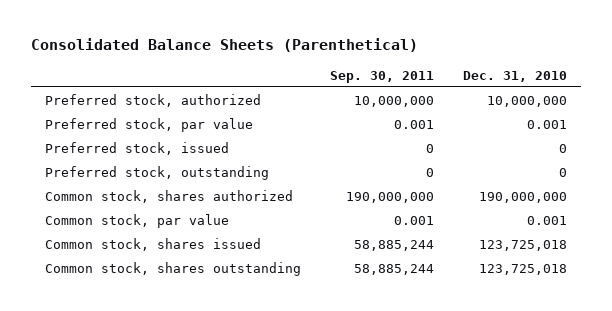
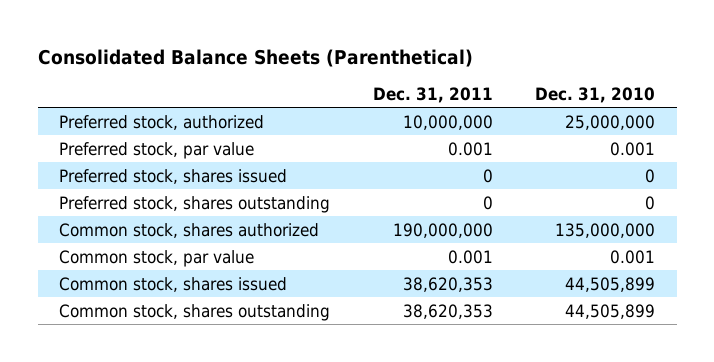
[330,70,435,83] Sep. 30, 2011 -> none
none -> [372,86,493,103] Dec. 31, 2011
[486,95,567,107] 10,000,000 -> [565,114,656,130] 25,000,000
[45,141,230,155] Preferred stock, issued -> [59,168,288,184] Preferred stock, shares issued
[45,165,270,180] Preferred stock, outstanding -> [59,195,331,213] Preferred stock, shares outstanding
[478,191,567,203] 190,000,000 -> [555,222,656,238] 135,000,000
[478,239,567,251] 123,725,018 -> [565,276,656,292] 44,505,899
[478,263,567,275] 123,725,018 -> [565,303,656,319] 44,505,899

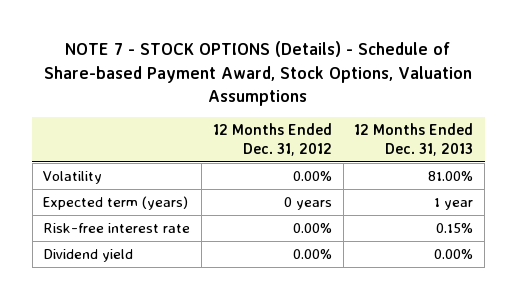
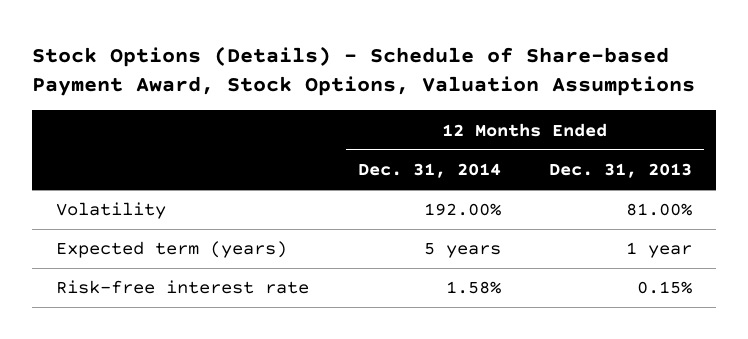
[44,41,473,106] NOTE 7 - STOCK OPTIONS (Details) - Schedule of Share-based Payment Award, Stock Options, Valuation Assumptions -> [32,45,696,97] Stock Options (Details) - Schedule of Share-based Payment Award, Stock Options, Valuation Assumptions
[212,122,332,156] 12 Months Ended Dec. 31, 2012 -> none
none -> [357,163,501,179] Dec. 31, 2014
[43,248,134,262] Dividend yield -> none

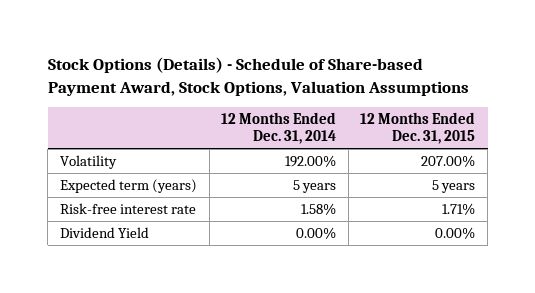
[549,163,693,179] Dec. 31, 2013 -> none
none -> [360,112,476,145] 12 Months Ended Dec. 31, 2015
none -> [59,226,149,238] Dividend Yield

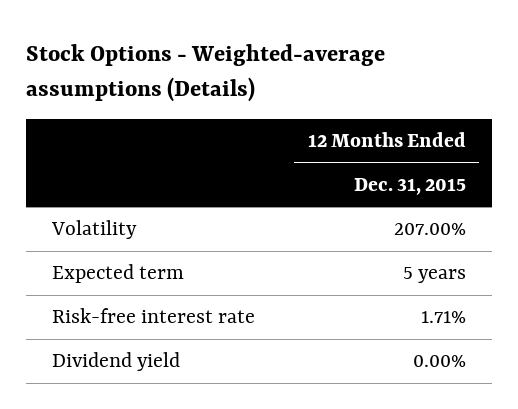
[47,57,469,96] Stock Options (Details) - Schedule of Share-based Payment Award, Stock Options, Valuation Assumptions -> [26,44,386,102] Stock Options - Weighted-average assumptions (Details)
[221,112,337,145] 12 Months Ended Dec. 31, 2014 -> none
[59,178,197,193] Expected term (years) -> [52,264,185,284] Expected term
[59,226,149,238] Dividend Yield -> [52,352,181,372] Dividend yield

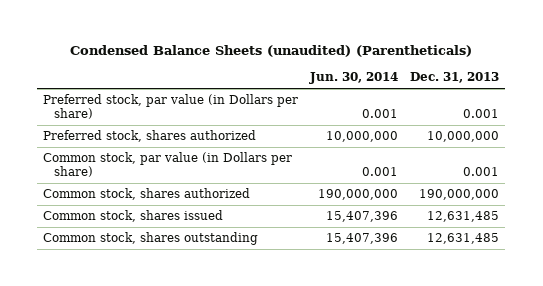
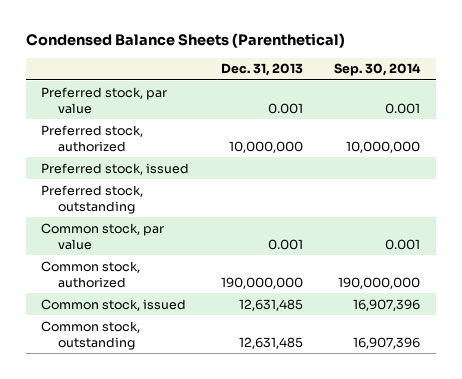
[70,44,473,57] Condensed Balance Sheets (unaudited) (Parentheticals) -> [25,33,345,49] Condensed Balance Sheets (Parenthetical)
[309,72,399,85] Jun. 30, 2014 -> none
none -> [334,63,422,77] Sep. 30, 2014
[43,94,299,120] Preferred stock, par value (in Dollars per share) -> [41,86,168,114] Preferred stock, par value
[43,130,257,143] Preferred stock, shares authorized -> [41,124,144,152] Preferred stock, authorized
none -> [41,162,190,175] Preferred stock, issued
none -> [41,184,144,214] Preferred stock, outstanding
[43,152,293,178] Common stock, par value (in Dollars per share) -> [41,222,165,250] Common stock, par value
[43,188,251,201] Common stock, shares authorized -> [41,260,141,288] Common stock, authorized
[43,210,224,223] Common stock, shares issued -> [41,298,187,311] Common stock, issued
[43,232,259,246] Common stock, shares outstanding -> [41,320,141,350] Common stock, outstanding

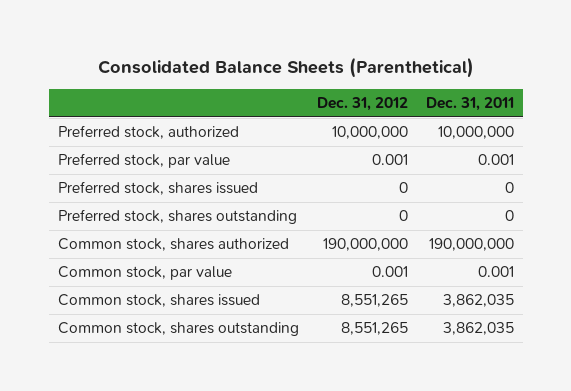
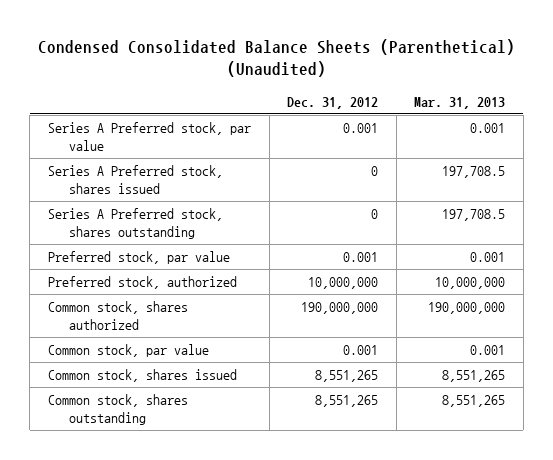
[97,57,474,79] Consolidated Balance Sheets (Parenthetical) -> [37,39,515,78] Condensed Consolidated Balance Sheets (Parenthetical) (Unaudited)
[425,97,514,112] Dec. 31, 2011 -> none
none -> [414,96,506,109] Mar. 31, 2013
none -> [48,122,252,152] Series A Preferred stock, par value
none -> [48,165,224,195] Series A Preferred stock, shares issued
none -> [48,208,224,240] Series A Preferred stock, shares outstanding
[57,181,258,196] Preferred stock, shares issued -> none
[57,209,297,225] Preferred stock, shares outstanding -> none
[57,125,239,140] Preferred stock, authorized -> [48,276,238,290] Preferred stock, authorized

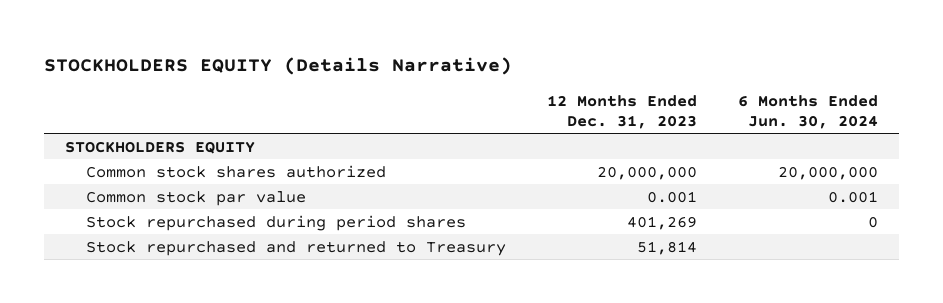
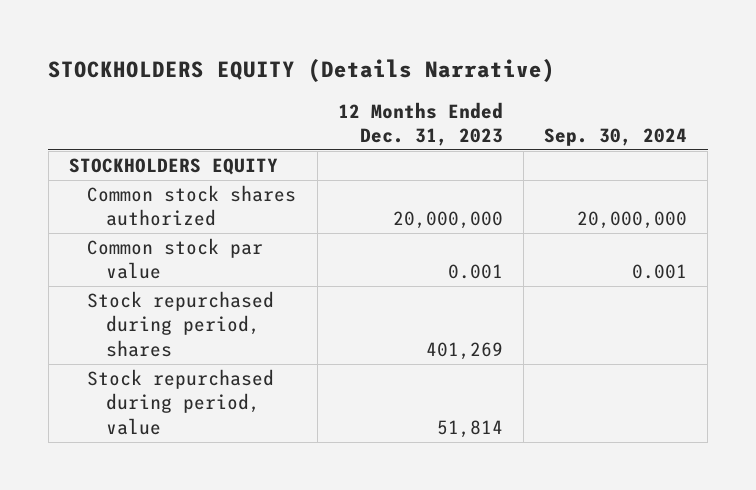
[738,94,879,129] 6 Months Ended Jun. 30, 2024 -> none
none -> [544,127,688,146] Sep. 30, 2024
[85,214,466,231] Stock repurchased during period shares -> [87,291,275,357] Stock repurchased during period, shares
[85,240,506,256] Stock repurchased and returned to Treasury -> [87,369,275,435] Stock repurchased during period, value

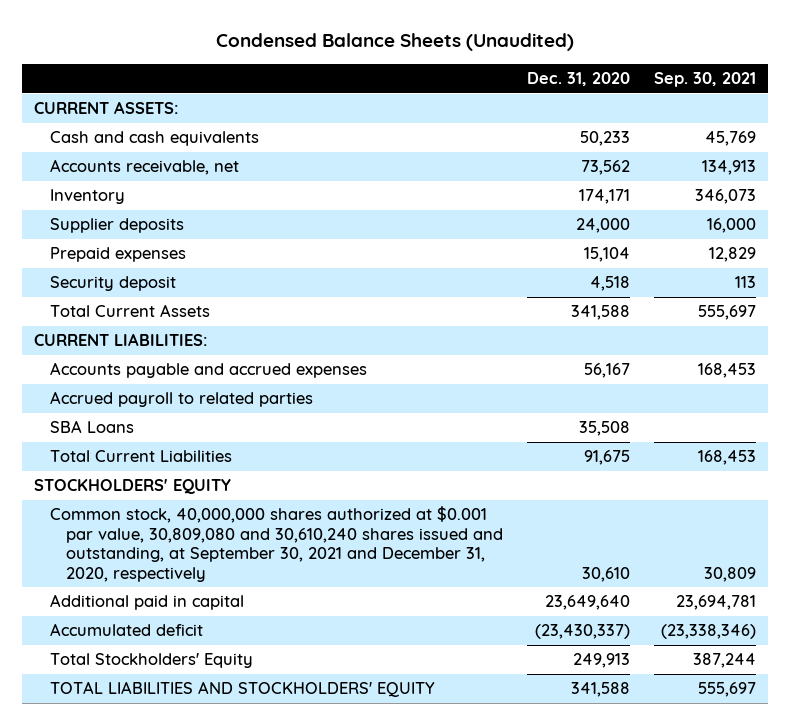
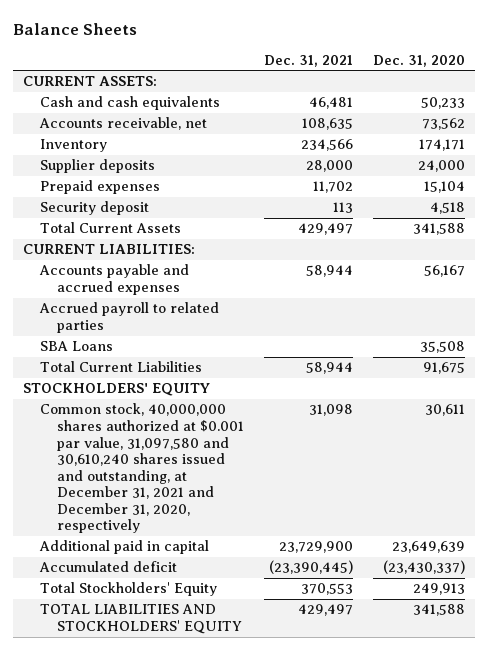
[215,33,574,52] Condensed Balance Sheets (Unaudited) -> [12,23,137,36] Balance Sheets
[654,72,757,88] Sep. 30, 2021 -> none
none -> [263,54,353,67] Dec. 31, 2021
[50,506,504,582] Common stock, 40,000,000 shares authorized at $0.001 par value, 30,809,080 and 30,610,240 shares issued and outstanding, at September 30, 2021 and December 31, 2020, respectively -> [39,403,244,534] Common stock, 40,000,000 shares authorized at $0.001 par value, 31,097,580 and 30,610,240 shares issued and outstanding, at December 31, 2021 and December 31, 2020, respectively
[582,566,631,582] 30,610 -> [424,404,465,417] 30,611
[545,595,631,611] 23,649,640 -> [391,541,465,554] 23,649,639

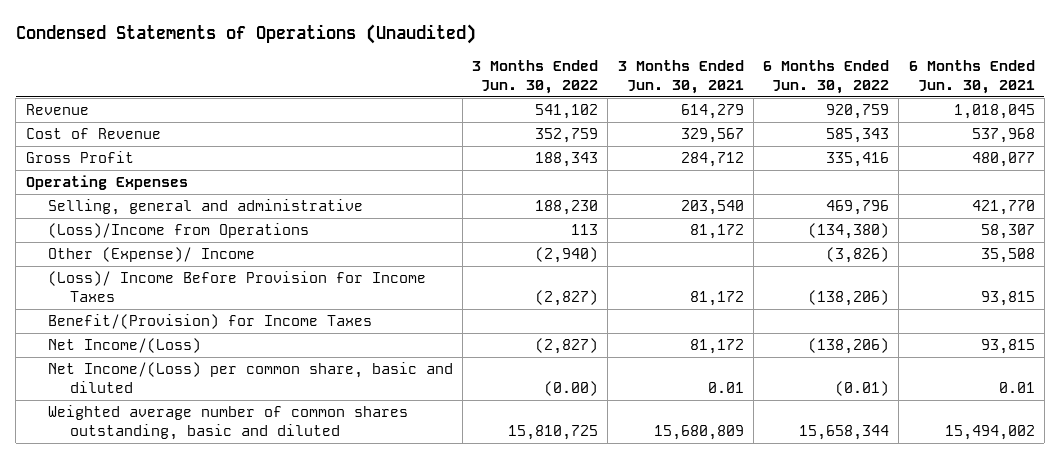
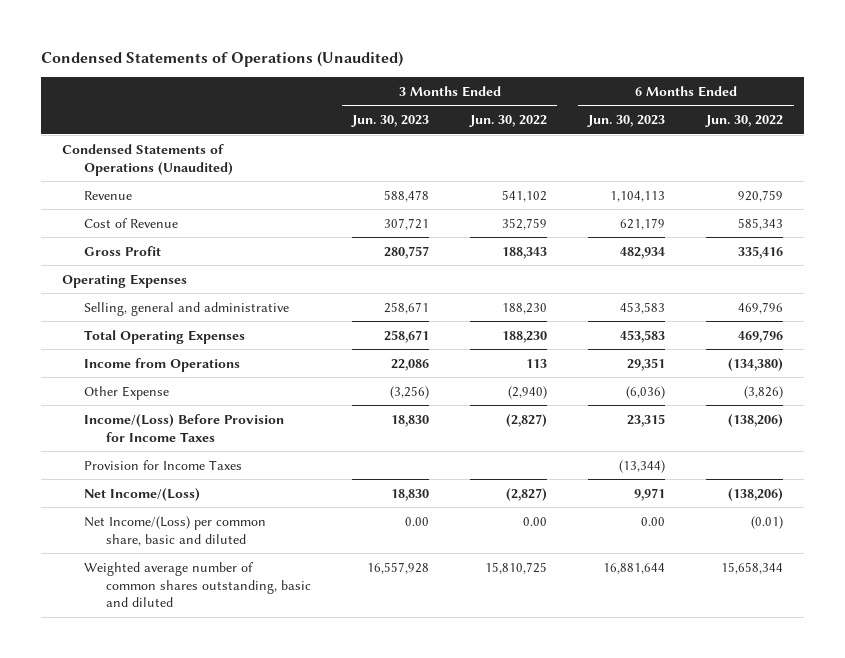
[617,59,744,94] 3 Months Ended Jun. 30, 2021 -> none
[908,59,1035,94] 6 Months Ended Jun. 30, 2021 -> none
none -> [351,115,430,128] Jun. 30, 2023
none -> [587,115,666,128] Jun. 30, 2023
none -> [61,143,233,176] Condensed Statements of Operations (Unaudited)
none -> [83,329,245,344] Total Operating Expenses
[47,222,309,238] (Loss)/Income from Operations -> [83,357,240,372] Income from Operations
[47,246,255,262] Other (Expense)/ Income -> [83,385,169,400] Other Expense
[47,270,426,303] (Loss)/ Income Before Provision for Income Taxes -> [83,413,284,442] Income/(Loss) Before Provision for Income Taxes
[47,313,372,329] Benefit/(Provision) for Income Taxes -> [83,459,242,470] Provision for Income Taxes
[544,381,599,397] (0.00) -> [523,516,548,526] 0.00

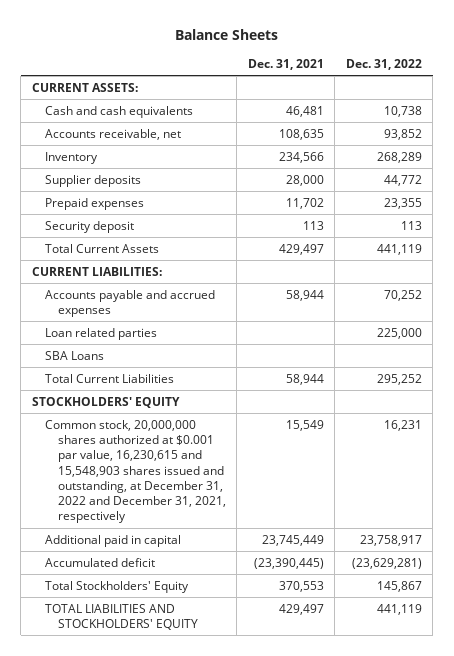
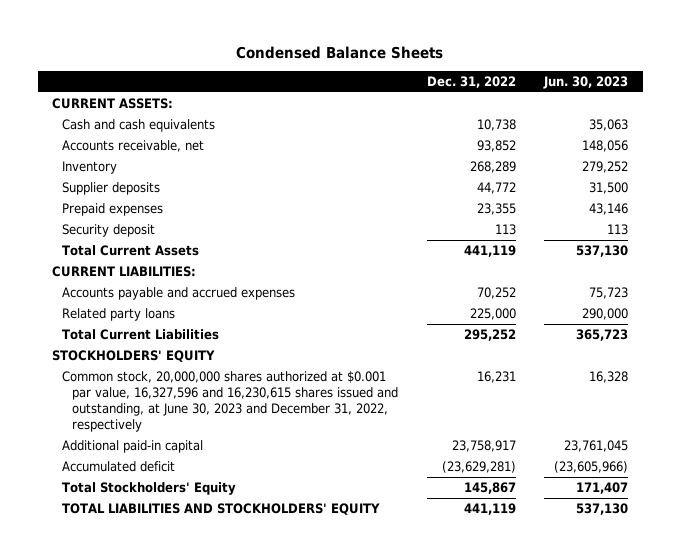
[174,28,278,40] Balance Sheets -> [236,46,444,60] Condensed Balance Sheets
[247,58,324,70] Dec. 31, 2021 -> none
none -> [543,76,629,90] Jun. 30, 2023
[44,350,104,360] SBA Loans -> none
[44,327,157,340] Loan related parties -> [62,308,176,322] Related party loans
[44,419,226,524] Common stock, 20,000,000 shares authorized at $0.001 par value, 16,230,615 and 15,548,903 shares issued and outstanding, at December 31, 2022 and December 31, 2021, respectively -> [62,371,399,433] Common stock, 20,000,000 shares authorized at $0.001 par value, 16,327,596 and 16,230,615 shares issued and outstanding, at June 30, 2023 and December 31, 2022, respectively
[44,534,181,547] Additional paid in capital -> [62,440,204,454] Additional paid-in capital

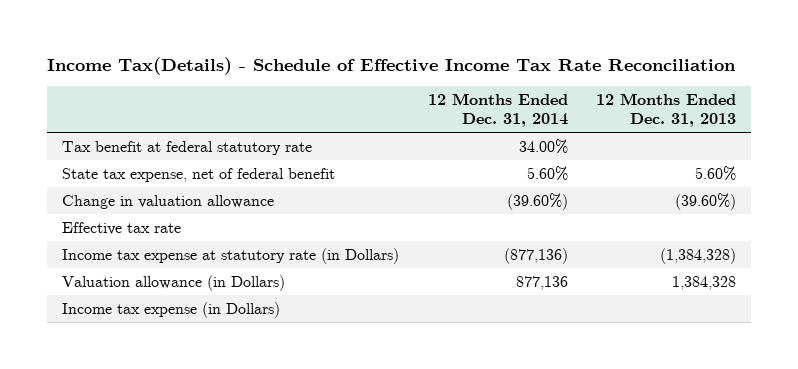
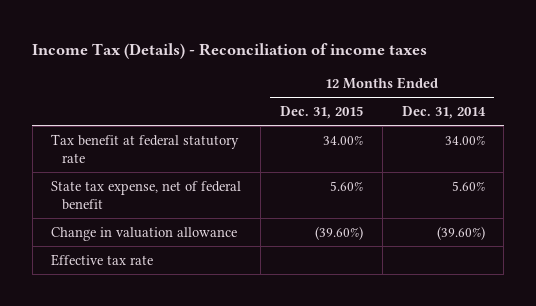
[47,57,737,76] Income Tax(Details) - Schedule of Effective Income Tax Rate Reconciliation -> [32,42,428,59] Income Tax (Details) - Reconciliation of income taxes
[596,93,737,128] 12 Months Ended Dec. 31, 2013 -> none
none -> [279,105,363,119] Dec. 31, 2015
[61,247,399,264] Income tax expense at statutory rate (in Dollars) -> none
[61,274,285,291] Valuation allowance (in Dollars) -> none
[61,301,280,318] Income tax expense (in Dollars) -> none

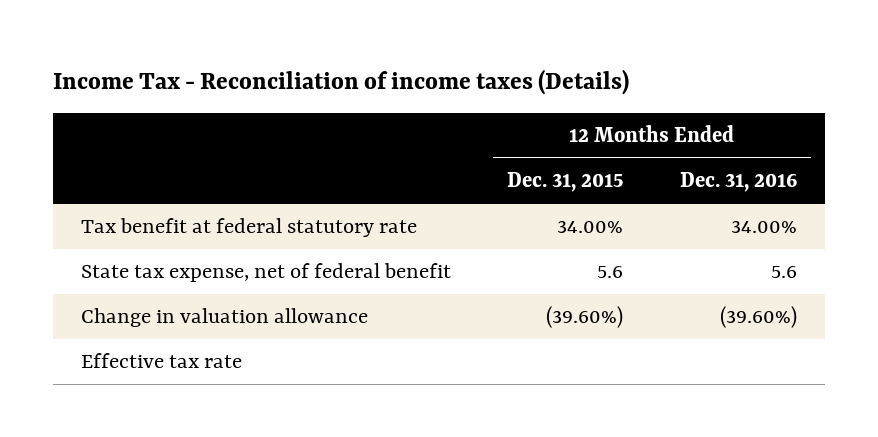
[32,42,428,59] Income Tax (Details) - Reconciliation of income taxes -> [52,69,629,96] Income Tax - Reconciliation of income taxes (Details)
[401,105,486,119] Dec. 31, 2014 -> none
none -> [679,172,797,193] Dec. 31, 2016
[329,180,363,191] 5.60% -> [597,266,624,279] 5.6

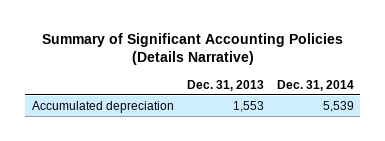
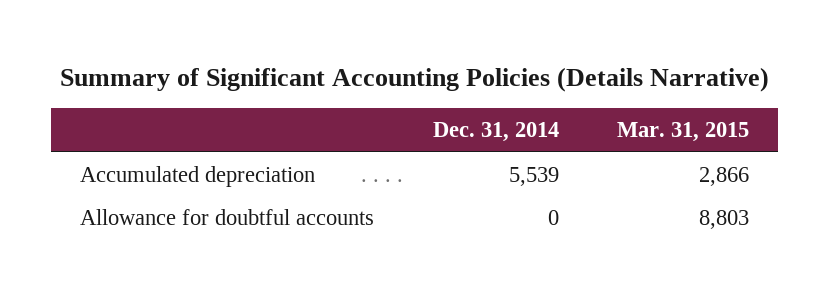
[186,79,264,91] Dec. 31, 2013 -> none
none -> [616,122,749,143] Mar. 31, 2015
none -> [80,208,375,225] Allowance for doubtful accounts

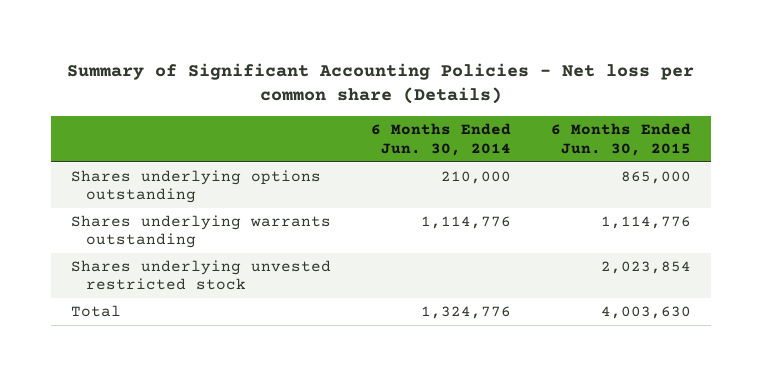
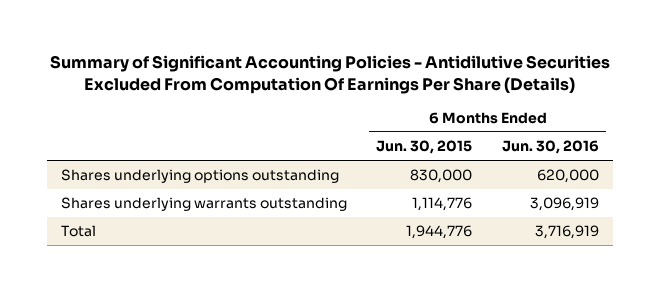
[67,62,695,105] Summary of Significant Accounting Policies - Net loss per common share (Details) -> [49,55,610,94] Summary of Significant Accounting Policies - Antidilutive Securities Excluded From Computation Of Earnings Per Share (Details)
[371,123,512,156] 6 Months Ended Jun. 30, 2014 -> none
none -> [501,140,599,155] Jun. 30, 2016
[621,171,692,185] 865,000 -> [410,169,473,184] 830,000
[71,260,332,291] Shares underlying unvested restricted stock -> none
[601,306,692,320] 4,003,630 -> [406,225,473,240] 1,944,776

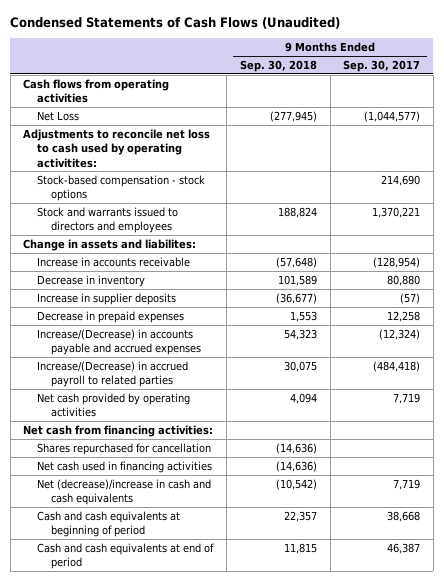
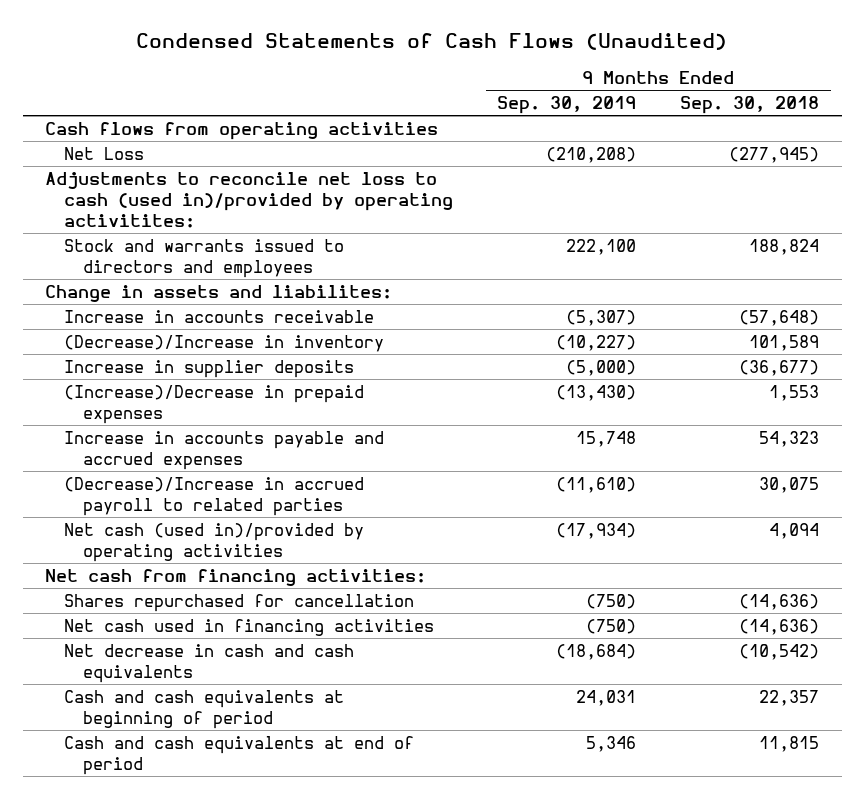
[343,60,421,73] Sep. 30, 2017 -> none
none -> [497,95,637,114] Sep. 30, 2019
[37,174,206,202] Stock-based compensation - stock options -> none
[23,128,211,168] Adjustments to reconcile net loss to cash used by operating activitites: -> [44,171,454,228] Adjustments to reconcile net loss to cash (used in)/provided by operating activitites:
[37,274,146,287] Decrease in inventory -> [64,334,385,352] (Decrease)/Increase in inventory
[37,310,185,323] Decrease in prepaid expenses -> [64,384,365,424] (Increase)/Decrease in prepaid expenses
[37,328,202,356] Increase/(Decrease) in accounts payable and accrued expenses -> [64,430,385,470] Increase in accounts payable and accrued expenses
[37,360,189,388] Increase/(Decrease) in accrued payroll to related parties -> [64,476,365,516] (Decrease)/Increase in accrued payroll to related parties
[37,392,191,418] Net cash provided by operating activities -> [64,522,365,562] Net cash (used in)/provided by operating activities
[37,478,212,506] Net (decrease)/increase in cash and cash equivalents -> [64,643,355,683] Net decrease in cash and cash equivalents

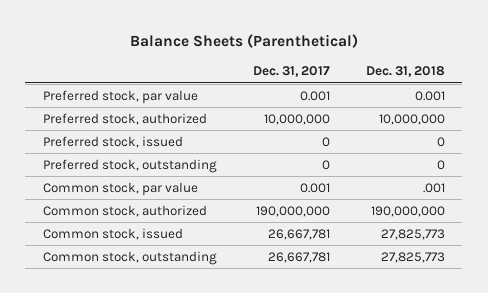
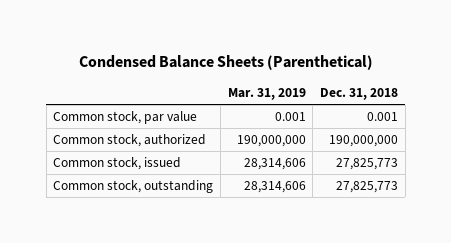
[129,34,358,49] Balance Sheets (Parenthetical) -> [78,55,373,71] Condensed Balance Sheets (Parenthetical)
[252,66,330,78] Dec. 31, 2017 -> none
none -> [227,88,306,101] Mar. 31, 2019
[43,89,199,104] Preferred stock, par value -> none
[43,112,208,125] Preferred stock, authorized -> none
[43,135,184,148] Preferred stock, issued -> none
[43,158,218,173] Preferred stock, outstanding -> none
[422,182,445,193] .001 -> [366,112,398,122] 0.001

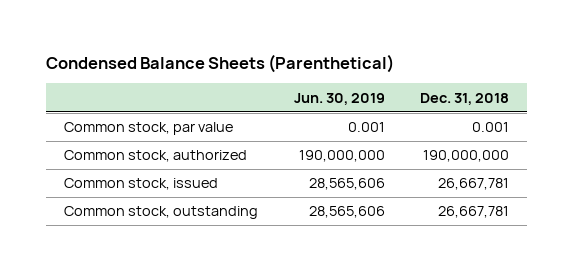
[227,88,306,101] Mar. 31, 2019 -> none
none -> [293,92,385,105] Jun. 30, 2019
[335,158,398,171] 27,825,773 -> [438,178,510,191] 26,667,781
[335,181,398,194] 27,825,773 -> [438,206,510,219] 26,667,781

